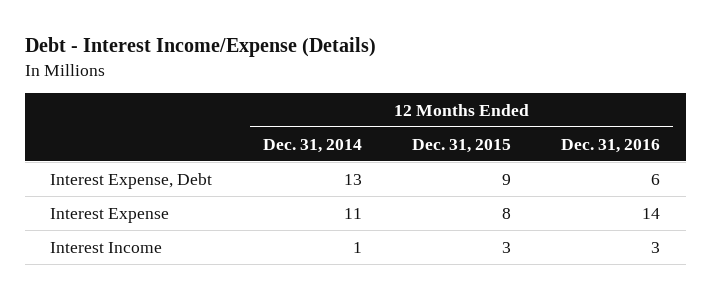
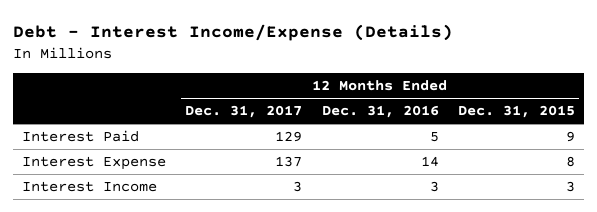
[262,138,362,153] Dec. 31, 2014 -> none
none -> [185,105,303,119] Dec. 31, 2017
[50,172,213,189] Interest Expense, Debt -> none
none -> [22,130,140,143] Interest Paid

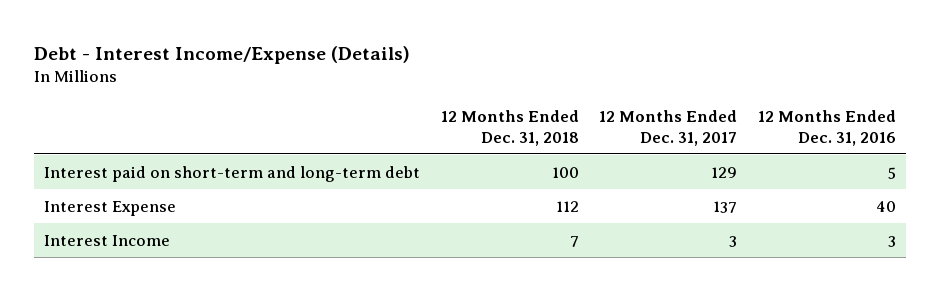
[457,105,575,119] Dec. 31, 2015 -> none
none -> [440,109,579,146] 12 Months Ended Dec. 31, 2018
[22,130,140,143] Interest Paid -> [44,165,421,182] Interest paid on short-term and long-term debt
[420,156,439,168] 14 -> [875,200,896,212] 40

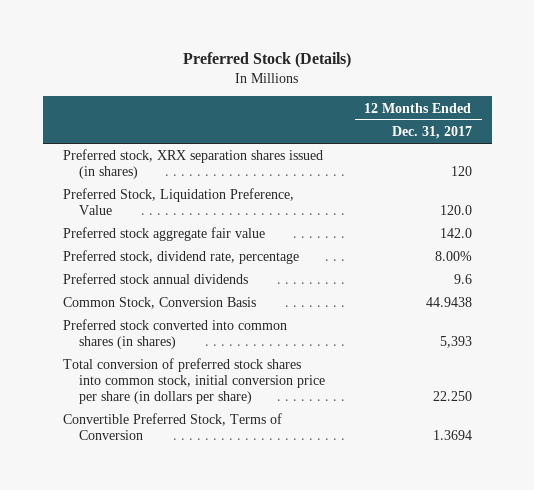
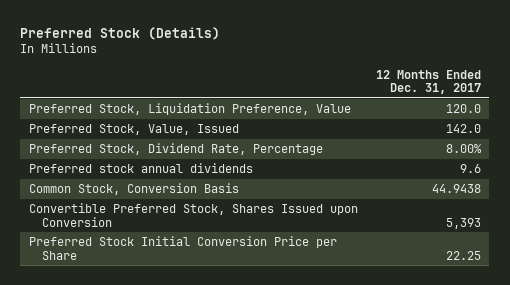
[62,149,323,180] Preferred stock, XRX separation shares issued (in shares) -> none
[62,227,265,242] Preferred stock aggregate fair value -> [29,123,240,135] Preferred Stock, Value, Issued
[62,250,299,265] Preferred stock, dividend rate, percentage -> [29,142,324,155] Preferred Stock, Dividend Rate, Percentage
[62,413,282,441] Convertible Preferred Stock, Terms of Conversion -> none
[62,319,287,350] Preferred stock converted into common shares (in shares) -> [29,202,359,227] Convertible Preferred Stock, Shares Issued upon Conversion
[62,358,326,405] Total conversion of preferred stock shares into common stock, initial conversion price per share (in dollars per share) -> [29,235,338,260] Preferred Stock Initial Conversion Price per Share
[432,391,472,402] 22.250 -> [445,250,481,260] 22.25

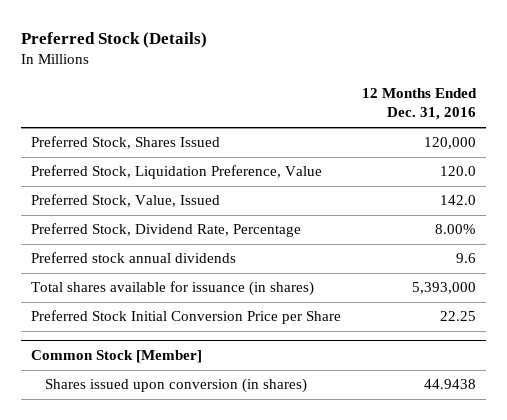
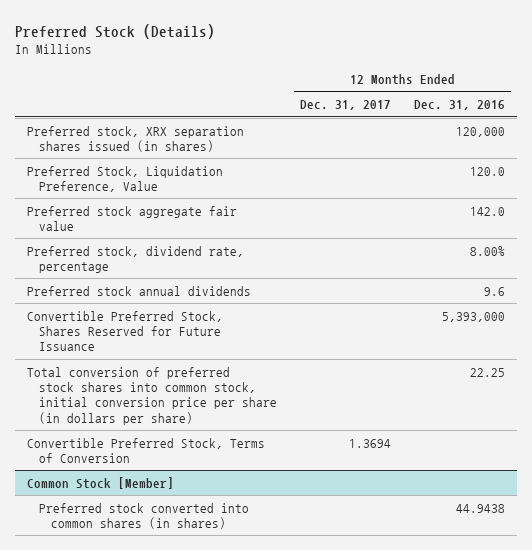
none -> [300,100,392,111] Dec. 31, 2017
[31,136,221,150] Preferred Stock, Shares Issued -> [26,125,244,153] Preferred stock, XRX separation shares issued (in shares)
[31,194,221,208] Preferred Stock, Value, Issued -> [26,205,237,232] Preferred stock aggregate fair value
[31,223,302,238] Preferred Stock, Dividend Rate, Percentage -> [26,245,244,274] Preferred stock, dividend rate, percentage
[31,281,315,297] Total shares available for issuance (in shares) -> [26,310,223,352] Convertible Preferred Stock, Shares Reserved for Future Issuance
[31,310,342,325] Preferred Stock Initial Conversion Price per Share -> [26,366,277,425] Total conversion of preferred stock shares into common stock, initial conversion price per share (in dollars per share)
none -> [26,437,265,464] Convertible Preferred Stock, Terms of Conversion
[44,378,307,394] Shares issued upon conversion (in shares) -> [38,502,249,530] Preferred stock converted into common shares (in shares)

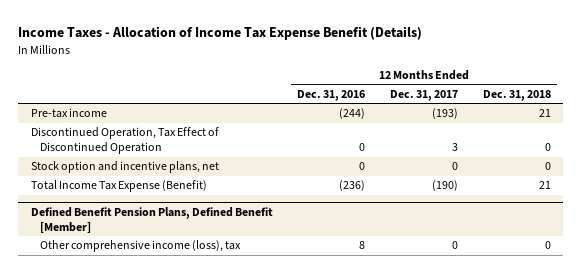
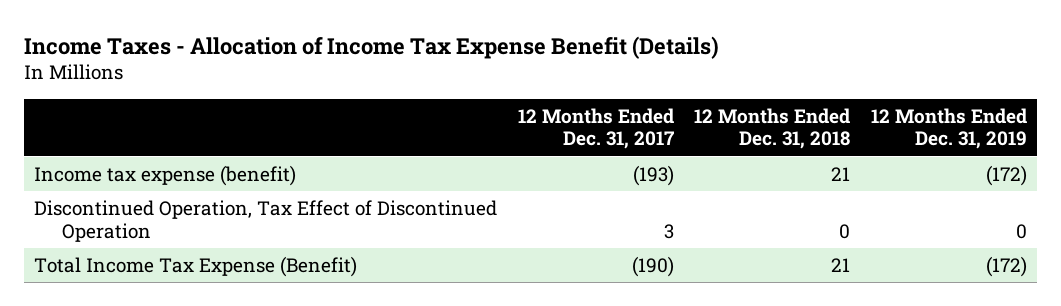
[297,89,366,101] Dec. 31, 2016 -> none
none -> [870,107,1027,150] 12 Months Ended Dec. 31, 2019
[30,108,107,119] Pre-tax income -> [34,164,297,186] Income tax expense (benefit)
[30,161,219,174] Stock option and incentive plans, net -> none
[30,206,273,233] Defined Benefit Pension Plans, Defined Benefit [Member] -> none
[40,240,242,253] Other comprehensive income (loss), tax -> none

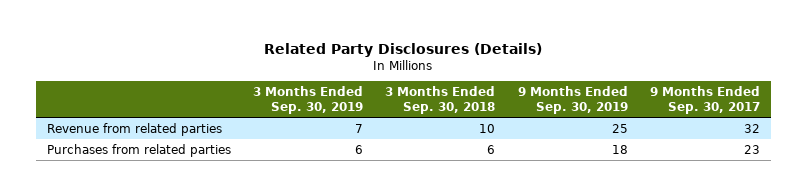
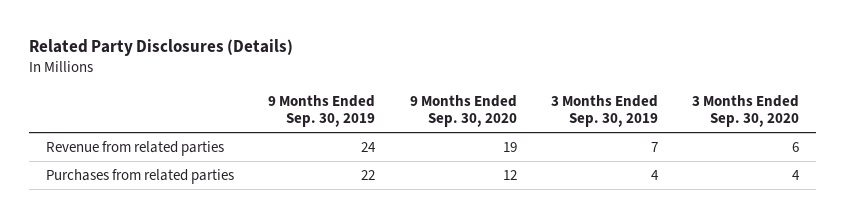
[385,86,496,115] 3 Months Ended Sep. 30, 2018 -> none
[649,86,760,115] 9 Months Ended Sep. 30, 2017 -> none
none -> [409,94,517,128] 9 Months Ended Sep. 30, 2020
none -> [692,94,800,128] 3 Months Ended Sep. 30, 2020
[611,123,628,133] 25 -> [361,141,377,152] 24
[355,144,364,154] 6 -> [650,169,659,180] 4
[611,144,628,154] 18 -> [361,169,376,180] 22

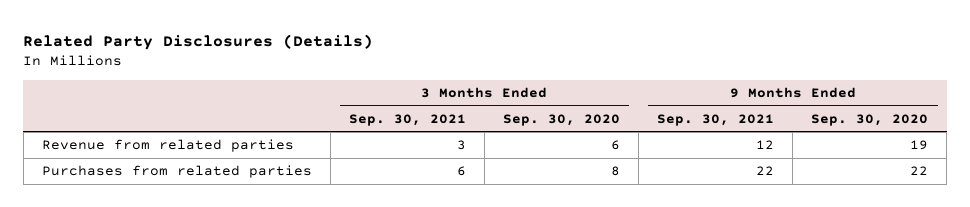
[268,94,376,128] 9 Months Ended Sep. 30, 2019 -> none
[550,94,658,128] 3 Months Ended Sep. 30, 2019 -> none
none -> [348,113,466,126] Sep. 30, 2021
none -> [657,113,775,126] Sep. 30, 2021
[502,169,517,180] 12 -> [910,166,929,176] 22
[792,169,801,180] 4 -> [611,166,621,177] 8

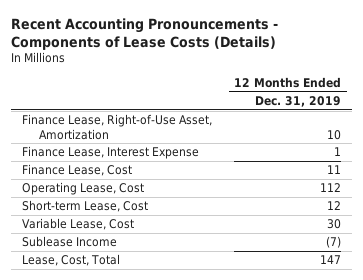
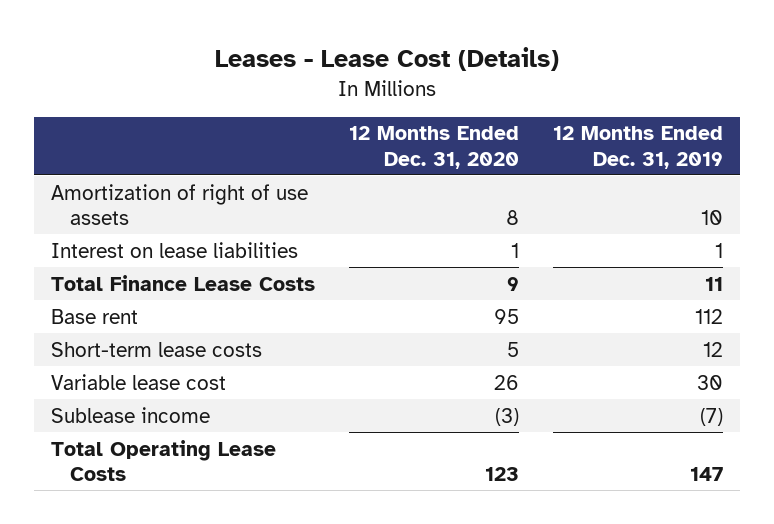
[11,17,279,50] Recent Accounting Pronouncements - Components of Lease Costs (Details) -> [215,47,560,72] Leases - Lease Cost (Details)
none -> [349,126,520,169] 12 Months Ended Dec. 31, 2020
[22,114,213,140] Finance Lease, Right-of-Use Asset, Amortization -> [51,183,309,225] Amortization of right of use assets
[22,146,200,160] Finance Lease, Interest Expense -> [51,241,299,258] Interest on lease liabilities
[22,164,133,177] Finance Lease, Cost -> [51,274,316,291] Total Finance Lease Costs
[22,182,145,196] Operating Lease, Cost -> [51,308,139,324] Base rent
[22,200,149,213] Short-term Lease, Cost -> [51,341,263,357] Short-term lease costs
[22,218,135,231] Variable Lease, Cost -> [51,373,227,390] Variable lease cost
[22,236,118,248] Sublease Income -> [51,406,211,423] Sublease income
[22,254,121,267] Lease, Cost, Total -> [51,439,277,481] Total Operating Lease Costs

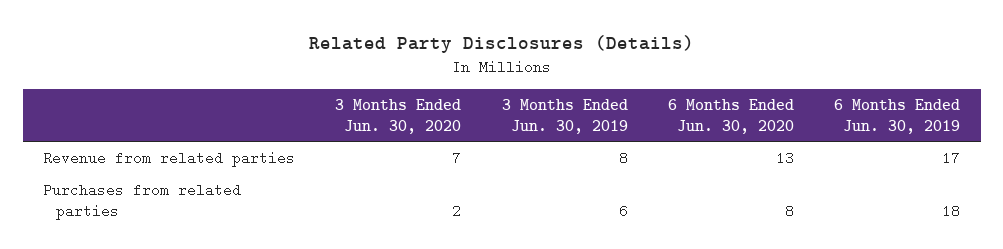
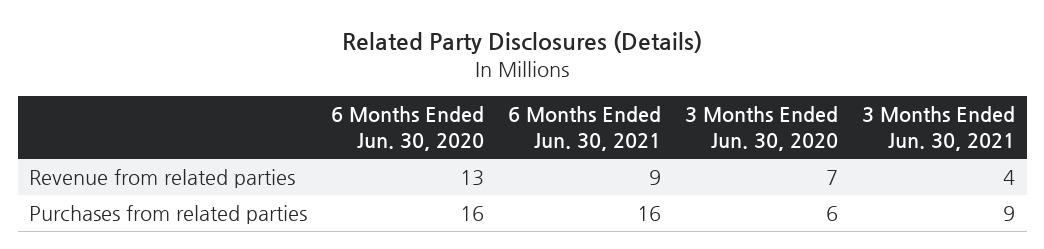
[501,99,628,134] 3 Months Ended Jun. 30, 2019 -> none
[834,99,961,134] 6 Months Ended Jun. 30, 2019 -> none
none -> [508,106,662,152] 6 Months Ended Jun. 30, 2021
none -> [861,106,1015,152] 3 Months Ended Jun. 30, 2021
[452,203,462,218] 2 -> [825,206,838,222] 6
[785,203,795,218] 8 -> [460,206,485,222] 16

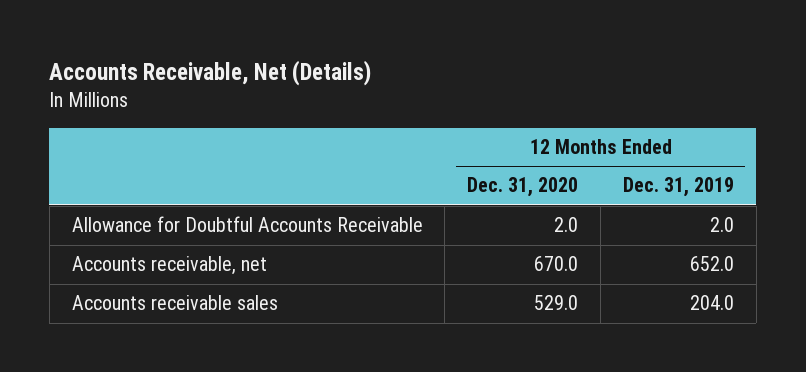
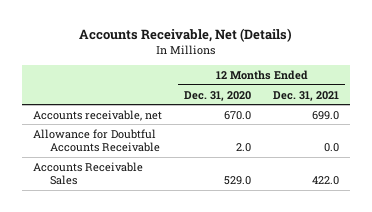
[623,177,735,198] Dec. 31, 2019 -> none
none -> [273,90,340,101] Dec. 31, 2021
[71,216,423,233] Allowance for Doubtful Accounts Receivable -> [32,128,160,153] Allowance for Doubtful Accounts Receivable
[71,295,278,311] Accounts receivable sales -> [32,161,143,186] Accounts Receivable Sales

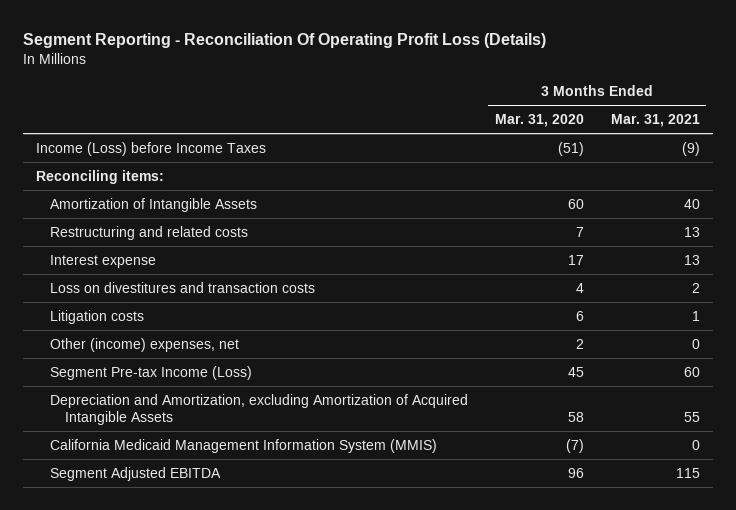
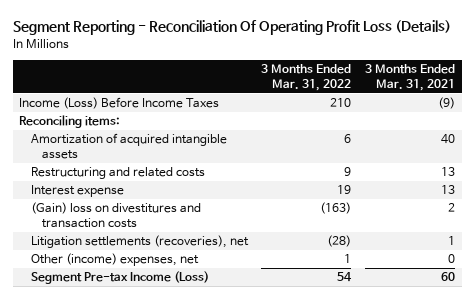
[495,114,585,128] Mar. 31, 2020 -> none
none -> [261,63,352,91] 3 Months Ended Mar. 31, 2022
[35,141,266,156] Income (Loss) before Income Taxes -> [19,97,220,110] Income (Loss) Before Income Taxes
[50,197,258,212] Amortization of Intangible Assets -> [30,133,227,160] Amortization of acquired intangible assets
[50,281,316,293] Loss on divestitures and transaction costs -> [30,202,201,229] (Gain) loss on divestitures and transaction costs
[50,309,145,324] Litigation costs -> [30,235,249,249] Litigation settlements (recoveries), net
[50,393,469,425] Depreciation and Amortization, excluding Amortization of Acquired Intangible Assets -> none
[50,438,438,453] California Medicaid Management Information System (MMIS) -> none
[50,466,222,481] Segment Adjusted EBITDA -> none

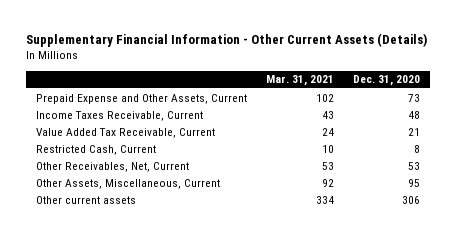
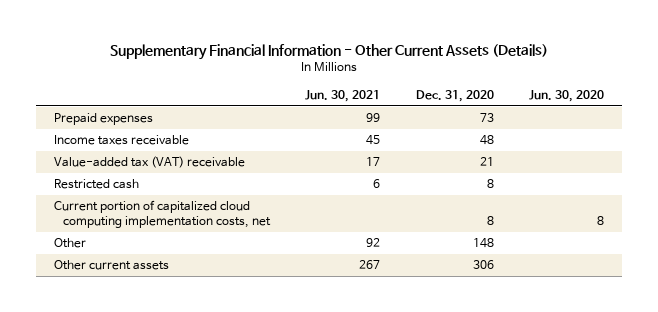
[266,75,335,87] Mar. 31, 2021 -> none
none -> [305,89,381,102] Jun. 30, 2021
none -> [528,89,604,102] Jun. 30, 2020
[35,161,189,172] Other Receivables, Net, Current -> none
[35,93,247,104] Prepaid Expense and Other Assets, Current -> [53,113,153,126] Prepaid expenses
[35,110,203,121] Income Taxes Receivable, Current -> [53,135,189,146] Income taxes receivable
[35,127,215,138] Value Added Tax Receivable, Current -> [53,156,245,169] Value-added tax (VAT) receivable
[35,144,156,155] Restricted Cash, Current -> [53,179,139,190] Restricted cash
none -> [53,200,271,229] Current portion of capitalized cloud computing implementation costs, net
[35,178,220,189] Other Assets, Miscellaneous, Current -> [53,238,86,249] Other
[408,178,421,187] 95 -> [472,238,494,249] 148

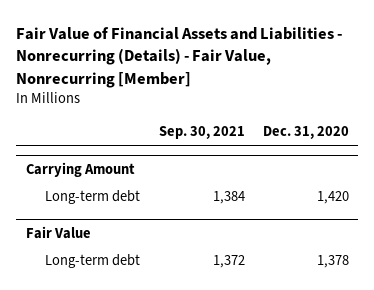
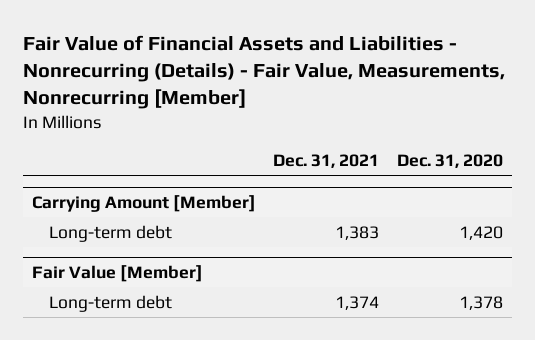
[16,26,343,88] Fair Value of Financial Assets and Liabilities - Nonrecurring (Details) - Fair Value, Nonrecurring [Member] -> [23,35,506,110] Fair Value of Financial Assets and Liabilities - Nonrecurring (Details) - Fair Value, Measurements, Nonrecurring [Member]
[158,126,245,140] Sep. 30, 2021 -> none
none -> [273,154,380,169] Dec. 31, 2021
[25,161,135,177] Carrying Amount -> [31,195,256,213] Carrying Amount [Member]
[25,225,91,239] Fair Value -> [31,265,203,283] Fair Value [Member]

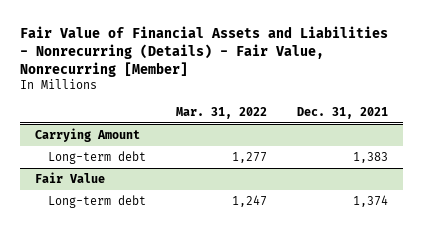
[23,35,506,110] Fair Value of Financial Assets and Liabilities - Nonrecurring (Details) - Fair Value, Measurements, Nonrecurring [Member] -> [19,25,388,77] Fair Value of Financial Assets and Liabilities - Nonrecurring (Details) - Fair Value, Nonrecurring [Member]
[397,154,504,169] Dec. 31, 2020 -> none
none -> [176,106,268,119] Mar. 31, 2022
[31,195,256,213] Carrying Amount [Member] -> [35,128,141,143] Carrying Amount
[31,265,203,283] Fair Value [Member] -> [35,172,106,184] Fair Value

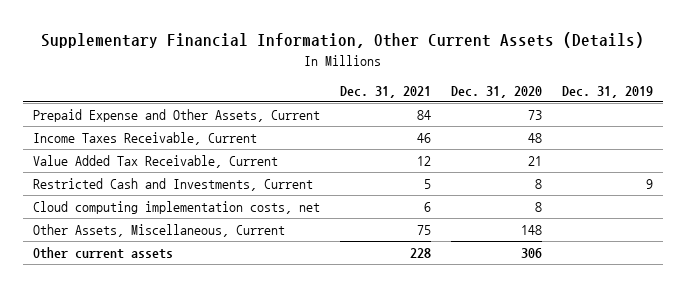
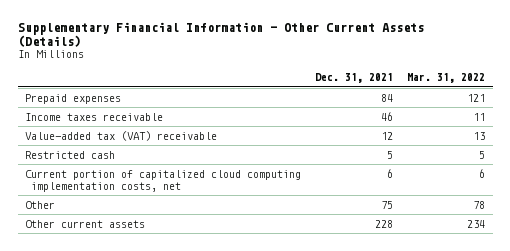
[41,32,645,49] Supplementary Financial Information, Other Current Assets (Details) -> [17,21,424,47] Supplementary Financial Information - Other Current Assets (Details)
[451,85,543,98] Dec. 31, 2020 -> none
[562,85,654,98] Dec. 31, 2019 -> none
none -> [407,73,486,84] Mar. 31, 2022
[33,109,321,123] Prepaid Expense and Other Assets, Current -> [24,93,121,104] Prepaid expenses
[33,132,258,146] Income Taxes Receivable, Current -> [24,112,163,121] Income taxes receivable
[33,155,279,169] Value Added Tax Receivable, Current -> [24,130,217,141] Value-added tax (VAT) receivable
[33,178,314,192] Restricted Cash and Investments, Current -> [24,150,115,159] Restricted cash
[33,201,321,215] Cloud computing implementation costs, net -> [24,169,301,192] Current portion of capitalized cloud computing implementation costs, net
[33,224,286,238] Other Assets, Miscellaneous, Current -> [24,200,55,209] Other

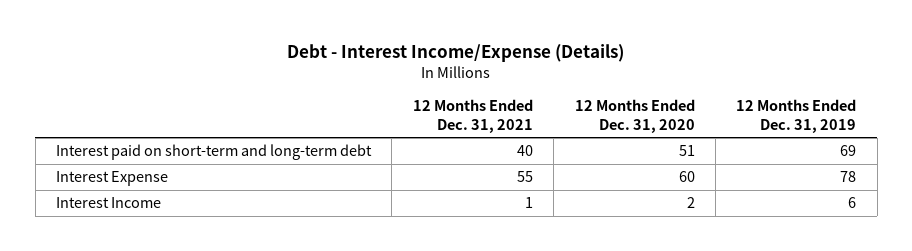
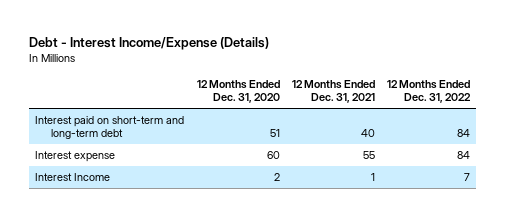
[736,99,857,133] 12 Months Ended Dec. 31, 2019 -> none
none -> [386,79,471,104] 12 Months Ended Dec. 31, 2022
[56,171,169,187] Interest Expense -> [35,150,116,162] Interest expense

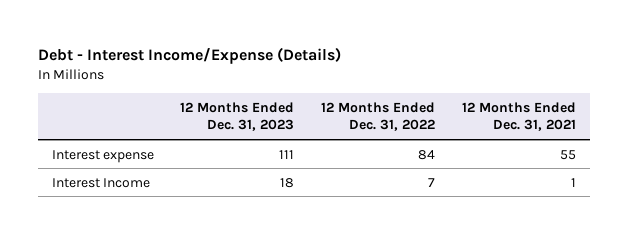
[196,79,280,104] 12 Months Ended Dec. 31, 2020 -> none
none -> [180,101,295,132] 12 Months Ended Dec. 31, 2023
[35,115,185,140] Interest paid on short-term and long-term debt -> none

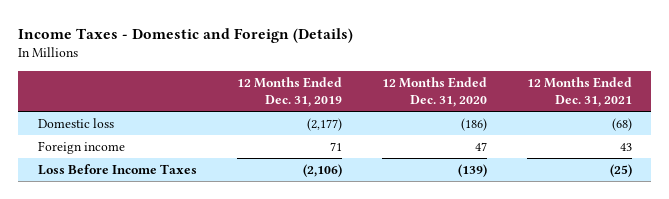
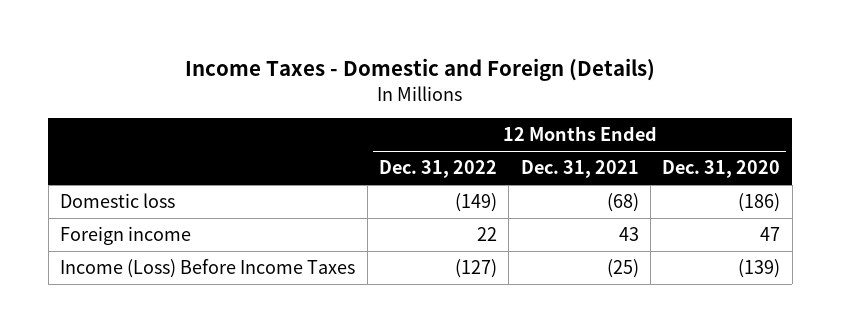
[236,76,342,108] 12 Months Ended Dec. 31, 2019 -> none
none -> [379,160,498,179] Dec. 31, 2022
[37,163,197,175] Loss Before Income Taxes -> [60,258,356,278] Income (Loss) Before Income Taxes

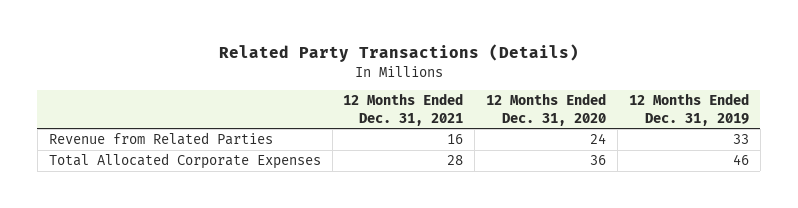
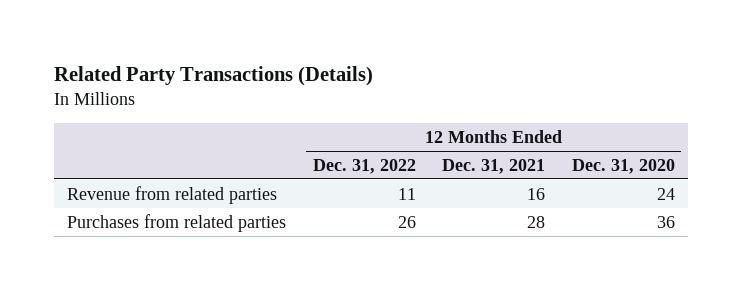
[628,93,749,126] 12 Months Ended Dec. 31, 2019 -> none
none -> [312,158,416,174] Dec. 31, 2022
[48,132,273,146] Revenue from Related Parties -> [67,185,278,204] Revenue from related parties
[48,153,321,170] Total Allocated Corporate Expenses -> [67,213,287,232] Purchases from related parties

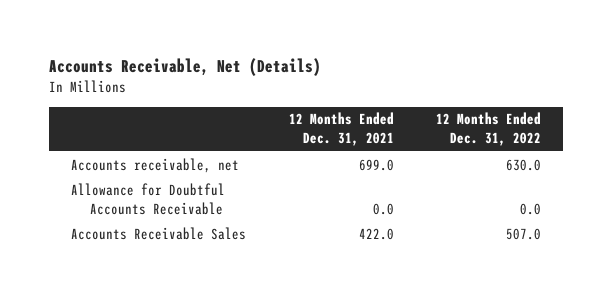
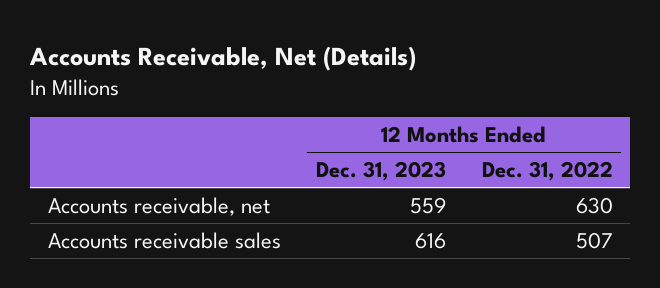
[288,112,394,147] 12 Months Ended Dec. 31, 2021 -> none
none -> [316,161,447,182] Dec. 31, 2023
[70,182,225,215] Allowance for Doubtful Accounts Receivable -> none
[506,158,542,171] 630.0 -> [575,196,613,214] 630
[70,226,246,240] Accounts Receivable Sales -> [47,231,281,249] Accounts receivable sales
[506,227,542,240] 507.0 -> [575,231,613,249] 507

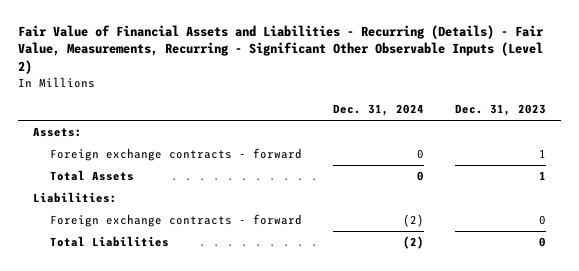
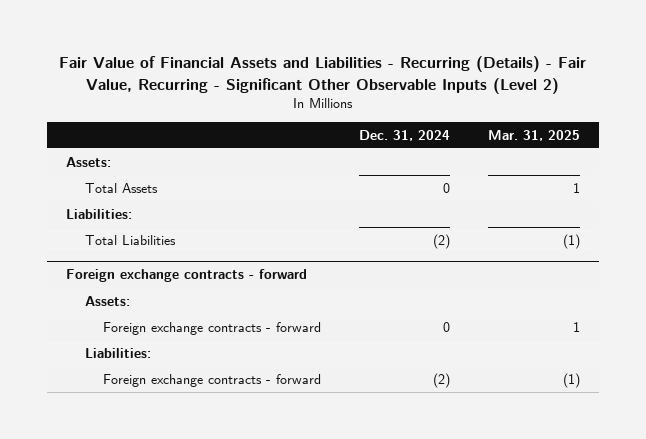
[17,24,544,75] Fair Value of Financial Assets and Liabilities - Recurring (Details) - Fair Value, Measurements, Recurring - Significant Other Observable Inputs (Level 2) -> [58,56,586,94] Fair Value of Financial Assets and Liabilities - Recurring (Details) - Fair Value, Recurring - Significant Other Observable Inputs (Level 2)
[454,104,546,117] Dec. 31, 2023 -> none
none -> [487,129,580,141] Mar. 31, 2025
[50,148,303,162] Foreign exchange contracts - forward -> none
[50,214,303,228] Foreign exchange contracts - forward -> none
none -> [66,269,308,283] Foreign exchange contracts - forward
none -> [84,295,130,306] Assets:
none -> [103,321,322,335] Foreign exchange contracts - forward
none -> [84,347,151,358] Liabilities:
none -> [103,373,322,387] Foreign exchange contracts - forward

